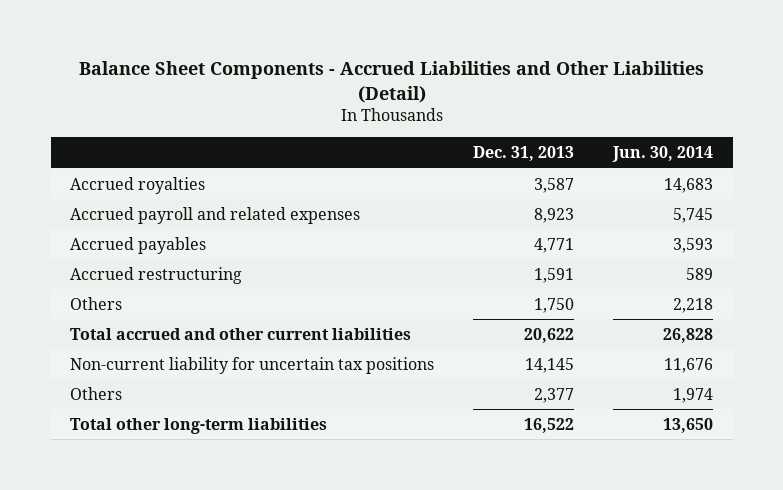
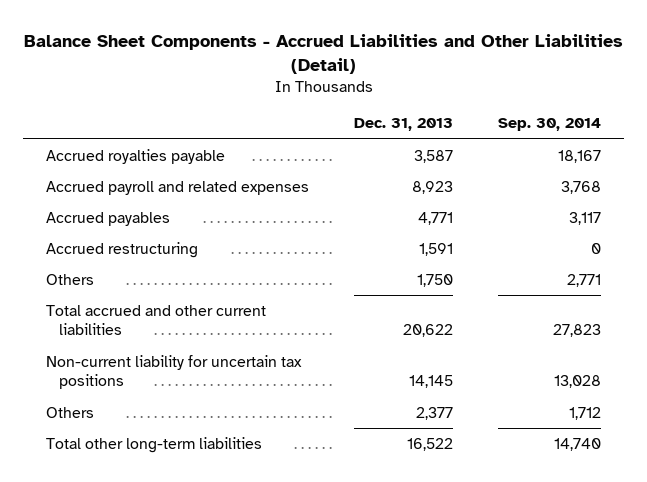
[612,145,714,162] Jun. 30, 2014 -> none
none -> [498,118,602,132] Sep. 30, 2014
[70,176,206,194] Accrued royalties -> [45,148,225,164] Accrued royalties payable

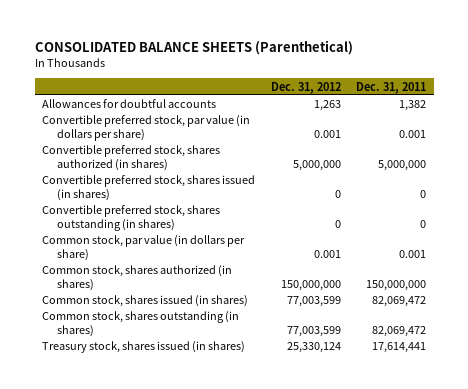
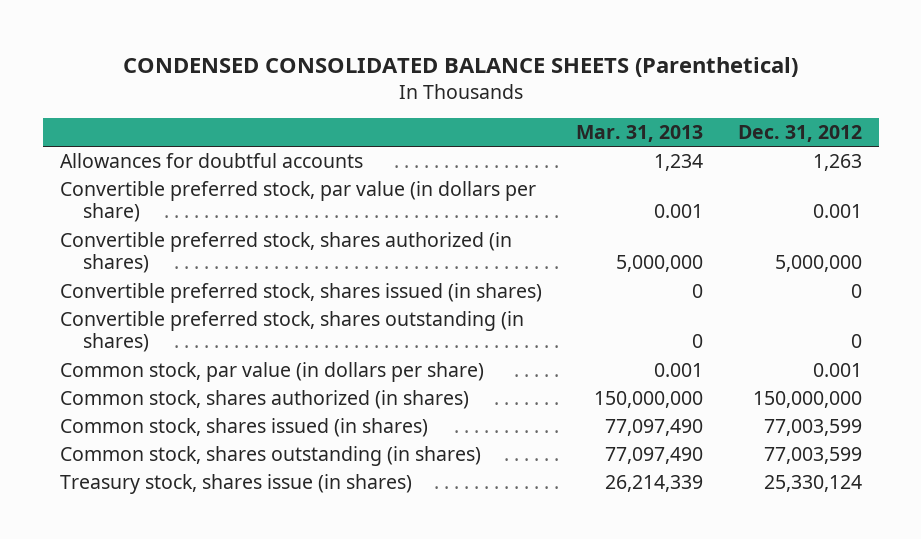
[34,40,353,56] CONSOLIDATED BALANCE SHEETS (Parenthetical) -> [122,56,798,77] CONDENSED CONSOLIDATED BALANCE SHEETS (Parenthetical)
[355,81,426,94] Dec. 31, 2011 -> none
none -> [576,125,704,143] Mar. 31, 2013
[42,341,246,354] Treasury stock, shares issued (in shares) -> [59,474,412,495] Treasury stock, shares issue (in shares)

